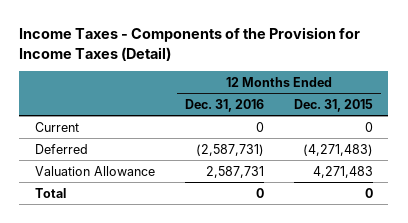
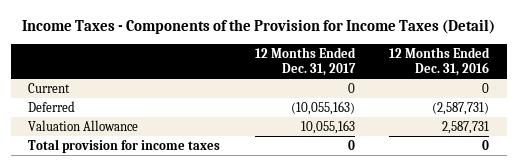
[294,98,374,112] Dec. 31, 2015 -> none
none -> [254,46,356,77] 12 Months Ended Dec. 31, 2017
[34,187,66,198] Total -> [28,138,221,153] Total provision for income taxes

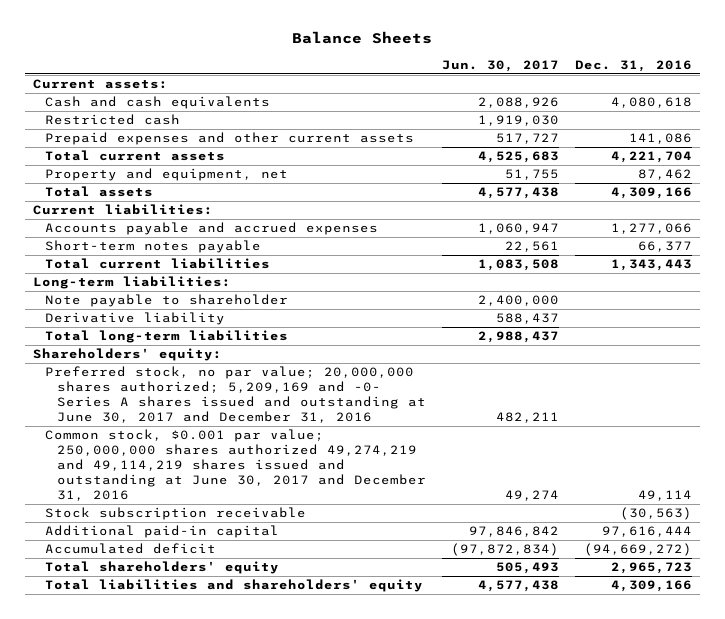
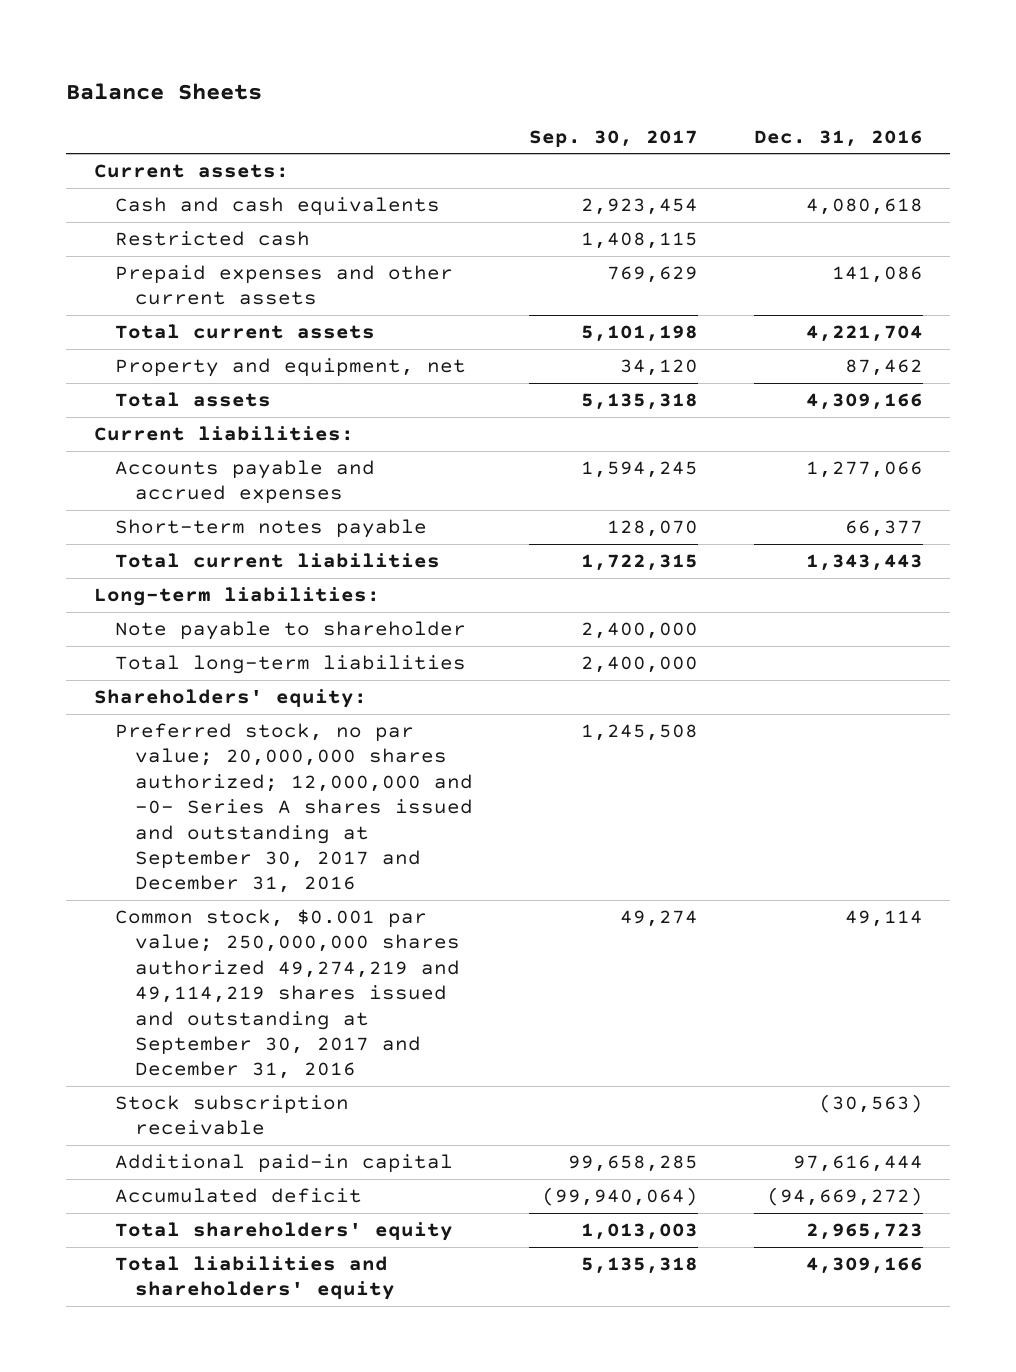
[441,59,559,72] Jun. 30, 2017 -> none
none -> [528,129,698,147] Sep. 30, 2017
[44,312,225,326] Derivative liability -> none
[44,366,426,423] Preferred stock, no par value; 20,000,000 shares authorized; 5,209,169 and -0- Series A shares issued and outstanding at June 30, 2017 and December 31, 2016 -> [114,723,474,894] Preferred stock, no par value; 20,000,000 shares authorized; 12,000,000 and -0- Series A shares issued and outstanding at September 30, 2017 and December 31, 2016
[44,429,426,501] Common stock, $0.001 par value; 250,000,000 shares authorized 49,274,219 and 49,114,219 shares issued and outstanding at June 30, 2017 and December 31, 2016 -> [114,909,461,1080] Common stock, $0.001 par value; 250,000,000 shares authorized 49,274,219 and 49,114,219 shares issued and outstanding at September 30, 2017 and December 31, 2016

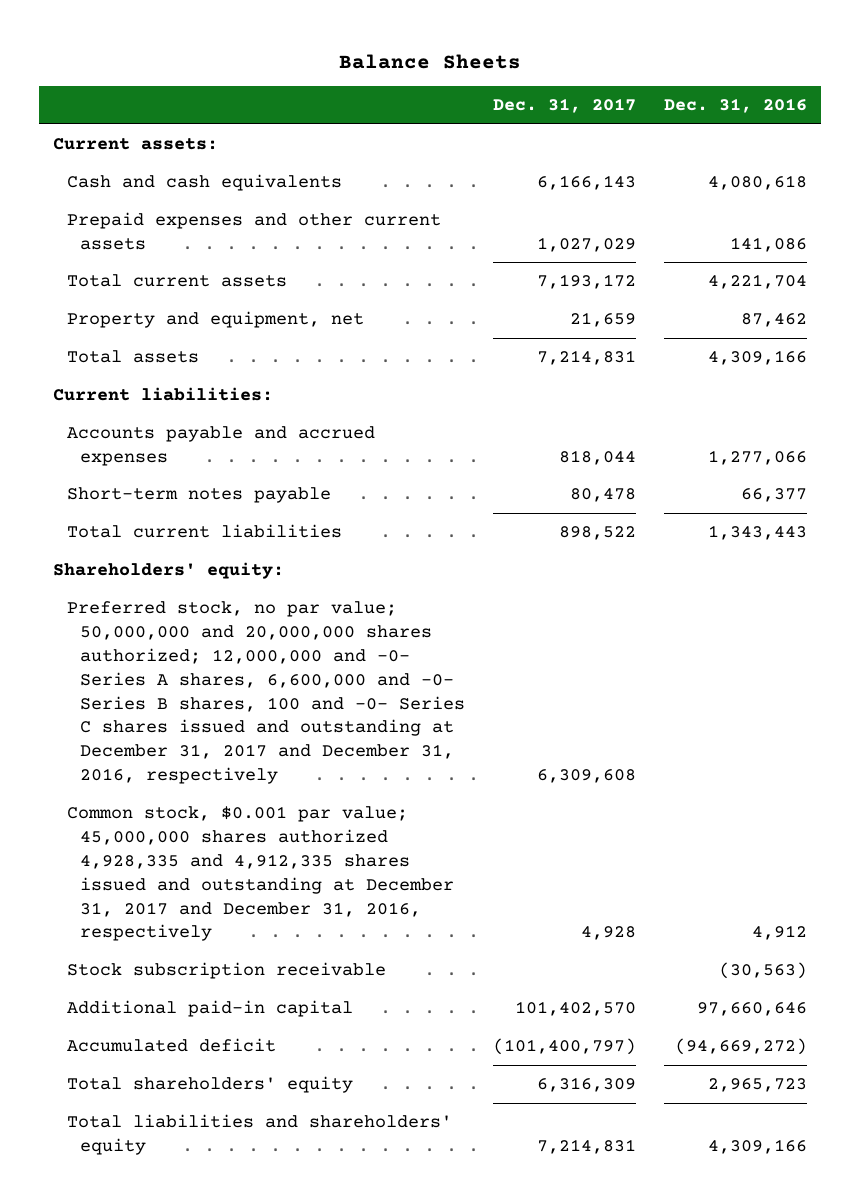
[528,129,698,147] Sep. 30, 2017 -> none
none -> [492,98,636,114] Dec. 31, 2017
[114,231,310,247] Restricted cash -> none
[93,587,380,607] Long-term liabilities: -> none
[114,621,466,641] Note payable to shareholder -> none
[114,655,466,675] Total long-term liabilities -> none
[114,723,474,894] Preferred stock, no par value; 20,000,000 shares authorized; 12,000,000 and -0- Series A shares issued and outstanding at September 30, 2017 and December 31, 2016 -> [66,601,465,785] Preferred stock, no par value; 50,000,000 and 20,000,000 shares authorized; 12,000,000 and -0- Series A shares, 6,600,000 and -0- Series B shares, 100 and -0- Series C shares issued and outstanding at December 31, 2017 and December 31, 2016, respectively
[114,909,461,1080] Common stock, $0.001 par value; 250,000,000 shares authorized 49,274,219 and 49,114,219 shares issued and outstanding at September 30, 2017 and December 31, 2016 -> [66,806,454,942] Common stock, $0.001 par value; 45,000,000 shares authorized 4,928,335 and 4,912,335 shares issued and outstanding at December 31, 2017 and December 31, 2016, respectively
[844,910,923,928] 49,114 -> [751,925,807,941] 4,912
[792,1155,923,1173] 97,616,444 -> [696,1002,807,1017] 97,660,646

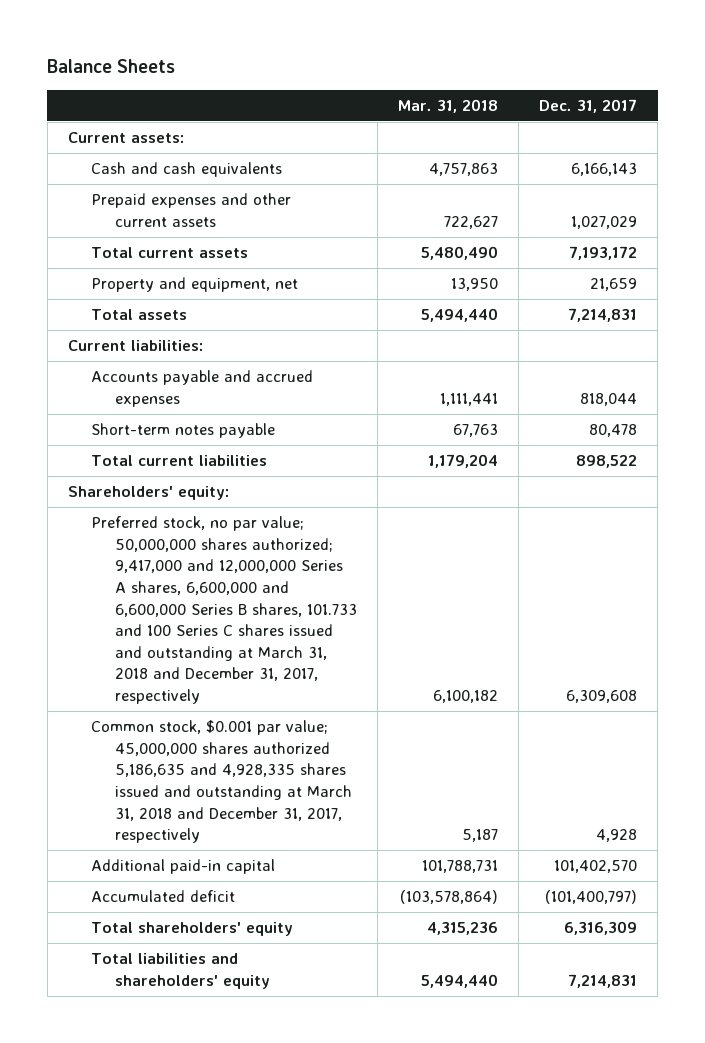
[663,98,807,114] Dec. 31, 2016 -> none
none -> [398,99,499,114] Mar. 31, 2018
[66,962,386,980] Stock subscription receivable -> none
[66,601,465,785] Preferred stock, no par value; 50,000,000 and 20,000,000 shares authorized; 12,000,000 and -0- Series A shares, 6,600,000 and -0- Series B shares, 100 and -0- Series C shares issued and outstanding at December 31, 2017 and December 31, 2016, respectively -> [91,516,357,705] Preferred stock, no par value; 50,000,000 shares authorized; 9,417,000 and 12,000,000 Series A shares, 6,600,000 and 6,600,000 Series B shares, 101.733 and 100 Series C shares issued and outstanding at March 31, 2018 and December 31, 2017, respectively
[66,806,454,942] Common stock, $0.001 par value; 45,000,000 shares authorized 4,928,335 and 4,912,335 shares issued and outstanding at December 31, 2017 and December 31, 2016, respectively -> [91,720,352,844] Common stock, $0.001 par value; 45,000,000 shares authorized 5,186,635 and 4,928,335 shares issued and outstanding at March 31, 2018 and December 31, 2017, respectively

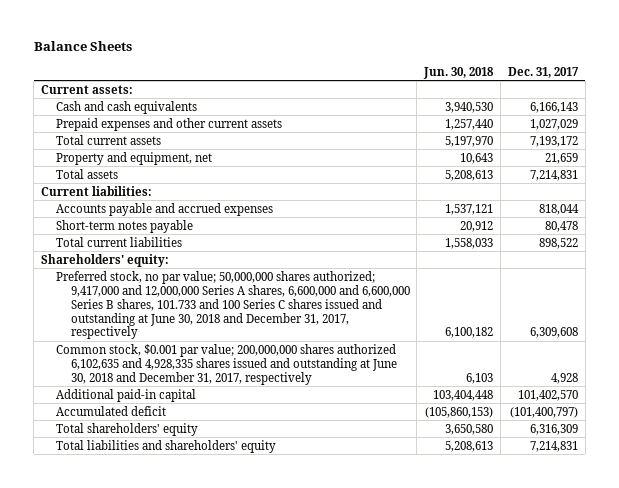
[398,99,499,114] Mar. 31, 2018 -> none
none -> [423,66,495,79] Jun. 30, 2018
[91,516,357,705] Preferred stock, no par value; 50,000,000 shares authorized; 9,417,000 and 12,000,000 Series A shares, 6,600,000 and 6,600,000 Series B shares, 101.733 and 100 Series C shares issued and outstanding at March 31, 2018 and December 31, 2017, respectively -> [55,270,410,340] Preferred stock, no par value; 50,000,000 shares authorized; 9,417,000 and 12,000,000 Series A shares, 6,600,000 and 6,600,000 Series B shares, 101.733 and 100 Series C shares issued and outstanding at June 30, 2018 and December 31, 2017, respectively
[91,720,352,844] Common stock, $0.001 par value; 45,000,000 shares authorized 5,186,635 and 4,928,335 shares issued and outstanding at March 31, 2018 and December 31, 2017, respectively -> [55,343,397,385] Common stock, $0.001 par value; 200,000,000 shares authorized 6,102,635 and 4,928,335 shares issued and outstanding at June 30, 2018 and December 31, 2017, respectively

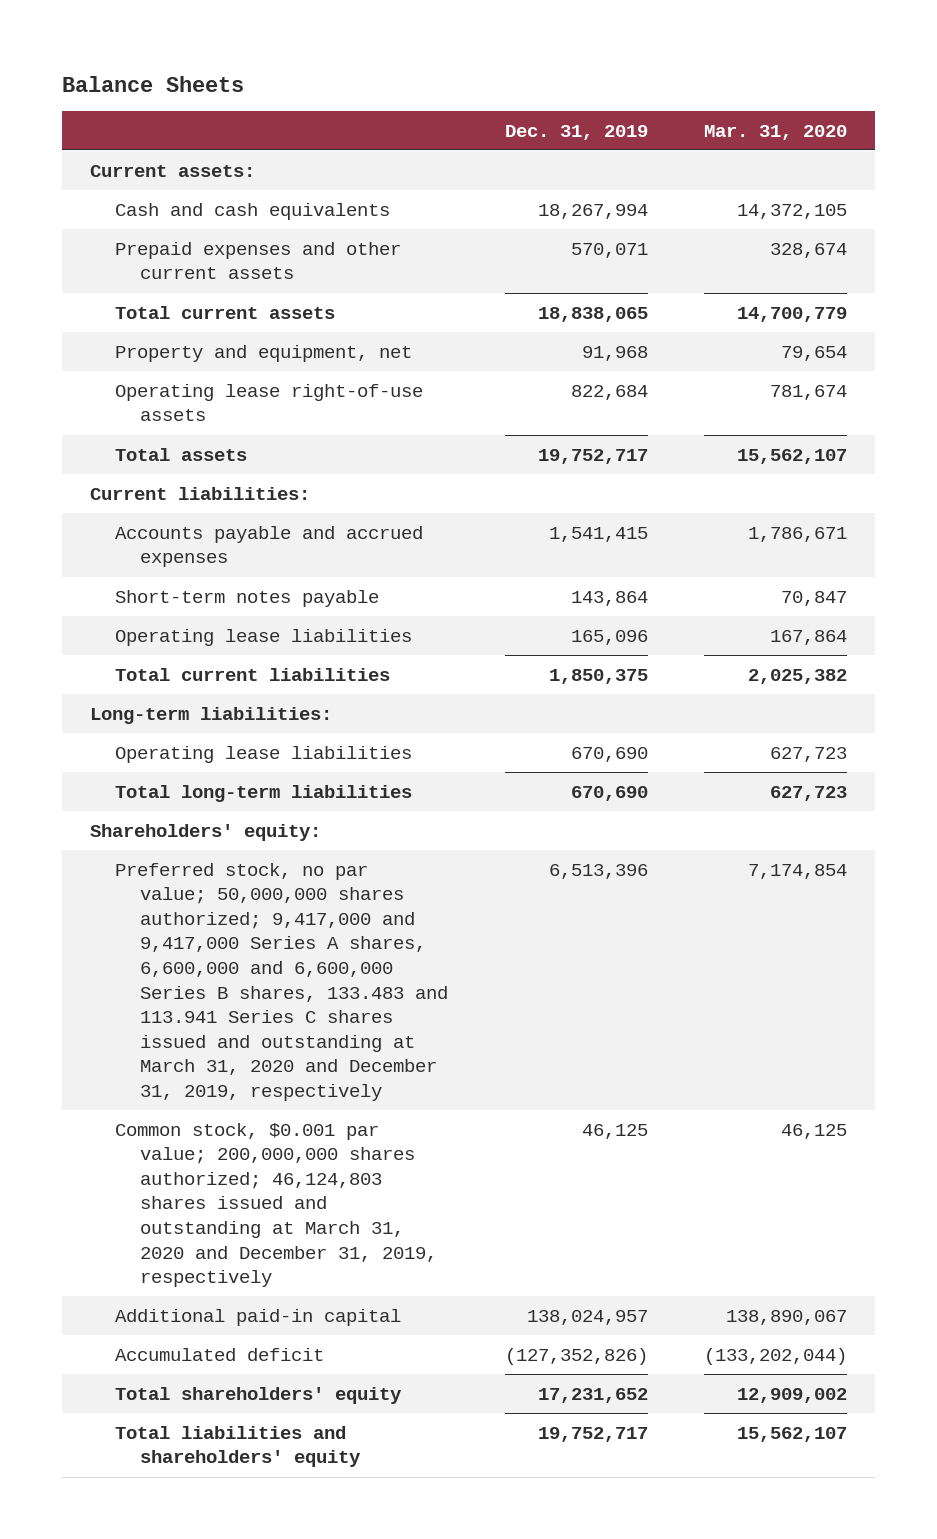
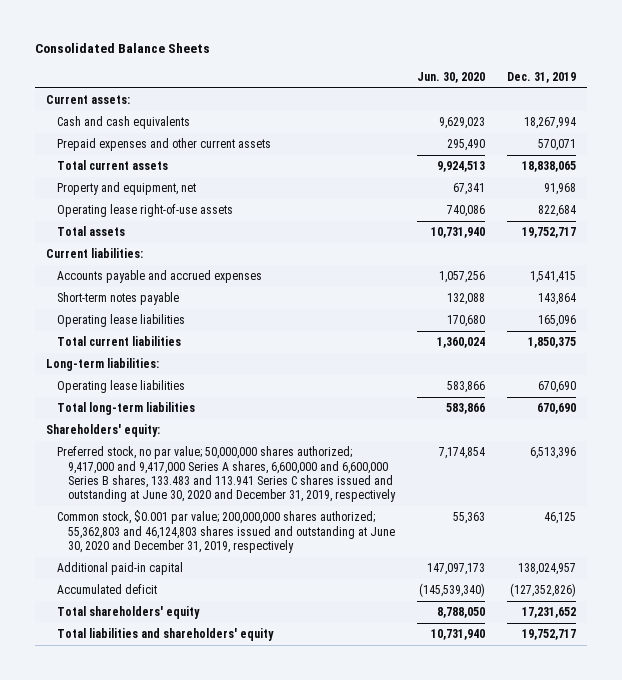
[61,75,244,92] Balance Sheets -> [34,43,210,54] Consolidated Balance Sheets
[704,124,848,140] Mar. 31, 2020 -> none
none -> [416,71,485,83] Jun. 30, 2020
[115,862,449,1101] Preferred stock, no par value; 50,000,000 shares authorized; 9,417,000 and 9,417,000 Series A shares, 6,600,000 and 6,600,000 Series B shares, 133.483 and 113.941 Series C shares issued and outstanding at March 31, 2020 and December 31, 2019, respectively -> [56,446,396,502] Preferred stock, no par value; 50,000,000 shares authorized; 9,417,000 and 9,417,000 Series A shares, 6,600,000 and 6,600,000 Series B shares, 133.483 and 113.941 Series C shares issued and outstanding at June 30, 2020 and December 31, 2019, respectively
[115,1122,438,1288] Common stock, $0.001 par value; 200,000,000 shares authorized; 46,124,803 shares issued and outstanding at March 31, 2020 and December 31, 2019, respectively -> [56,510,395,553] Common stock, $0.001 par value; 200,000,000 shares authorized; 55,362,803 and 46,124,803 shares issued and outstanding at June 30, 2020 and December 31, 2019, respectively

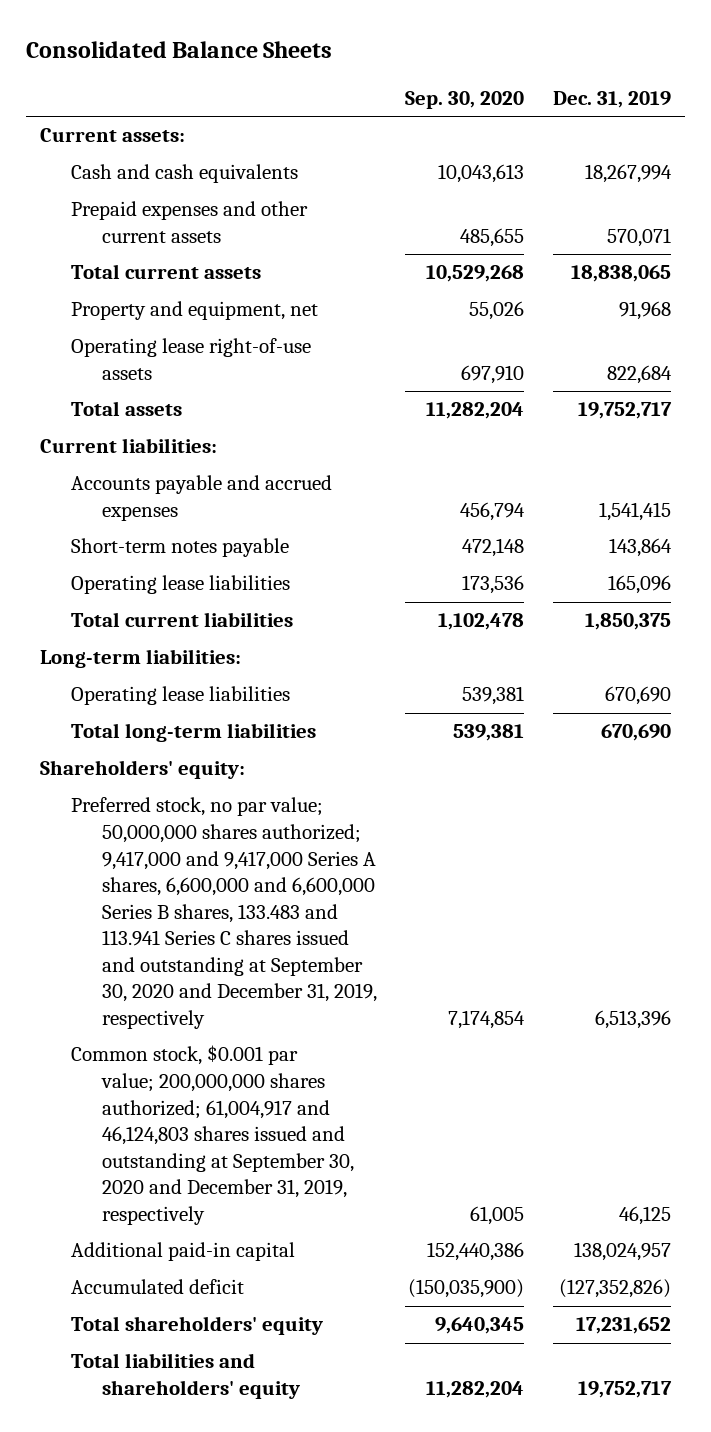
[416,71,485,83] Jun. 30, 2020 -> none
none -> [405,90,525,109] Sep. 30, 2020
[56,446,396,502] Preferred stock, no par value; 50,000,000 shares authorized; 9,417,000 and 9,417,000 Series A shares, 6,600,000 and 6,600,000 Series B shares, 133.483 and 113.941 Series C shares issued and outstanding at June 30, 2020 and December 31, 2019, respectively -> [71,797,378,1029] Preferred stock, no par value; 50,000,000 shares authorized; 9,417,000 and 9,417,000 Series A shares, 6,600,000 and 6,600,000 Series B shares, 133.483 and 113.941 Series C shares issued and outstanding at September 30, 2020 and December 31, 2019, respectively
[56,510,395,553] Common stock, $0.001 par value; 200,000,000 shares authorized; 55,362,803 and 46,124,803 shares issued and outstanding at June 30, 2020 and December 31, 2019, respectively -> [71,1045,355,1225] Common stock, $0.001 par value; 200,000,000 shares authorized; 61,004,917 and 46,124,803 shares issued and outstanding at September 30, 2020 and December 31, 2019, respectively

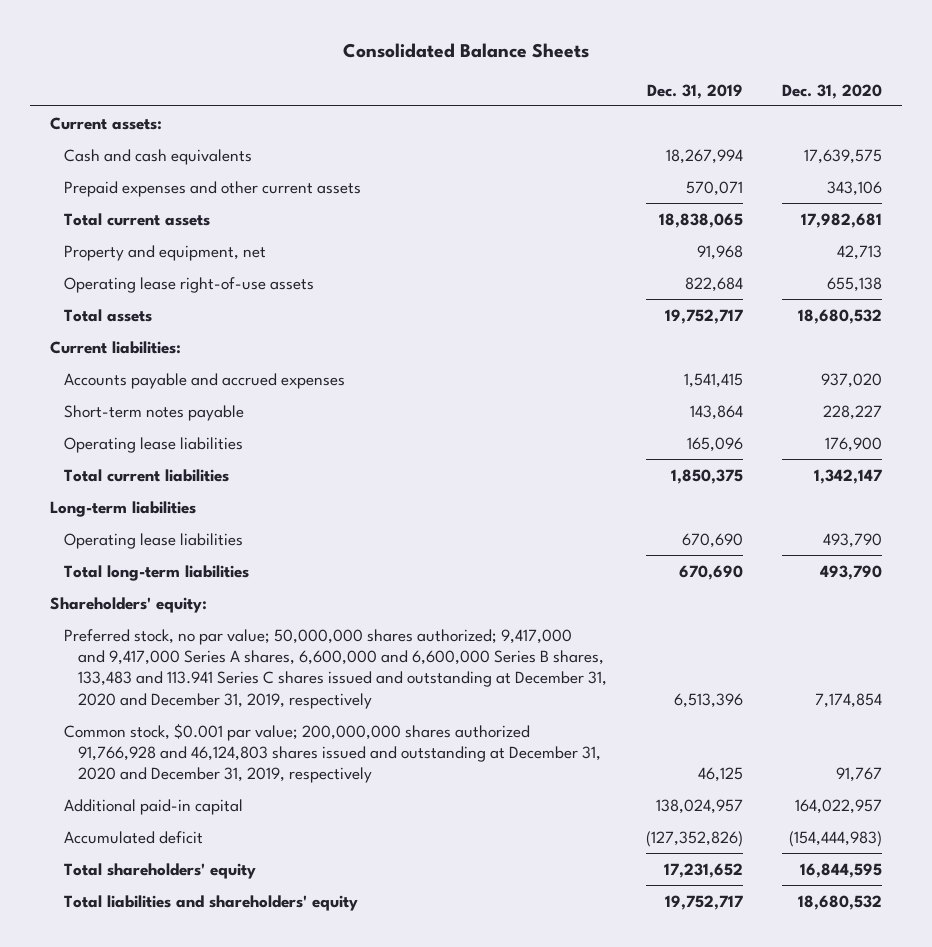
[405,90,525,109] Sep. 30, 2020 -> none
none -> [782,83,883,99] Dec. 31, 2020
[40,649,242,669] Long-term liabilities: -> [49,500,196,517] Long-term liabilities
[71,797,378,1029] Preferred stock, no par value; 50,000,000 shares authorized; 9,417,000 and 9,417,000 Series A shares, 6,600,000 and 6,600,000 Series B shares, 133.483 and 113.941 Series C shares issued and outstanding at September 30, 2020 and December 31, 2019, respectively -> [63,628,608,709] Preferred stock, no par value; 50,000,000 shares authorized; 9,417,000 and 9,417,000 Series A shares, 6,600,000 and 6,600,000 Series B shares, 133,483 and 113.941 Series C shares issued and outstanding at December 31, 2020 and December 31, 2019, respectively
[71,1045,355,1225] Common stock, $0.001 par value; 200,000,000 shares authorized; 61,004,917 and 46,124,803 shares issued and outstanding at September 30, 2020 and December 31, 2019, respectively -> [63,722,602,784] Common stock, $0.001 par value; 200,000,000 shares authorized 91,766,928 and 46,124,803 shares issued and outstanding at December 31, 2020 and December 31, 2019, respectively

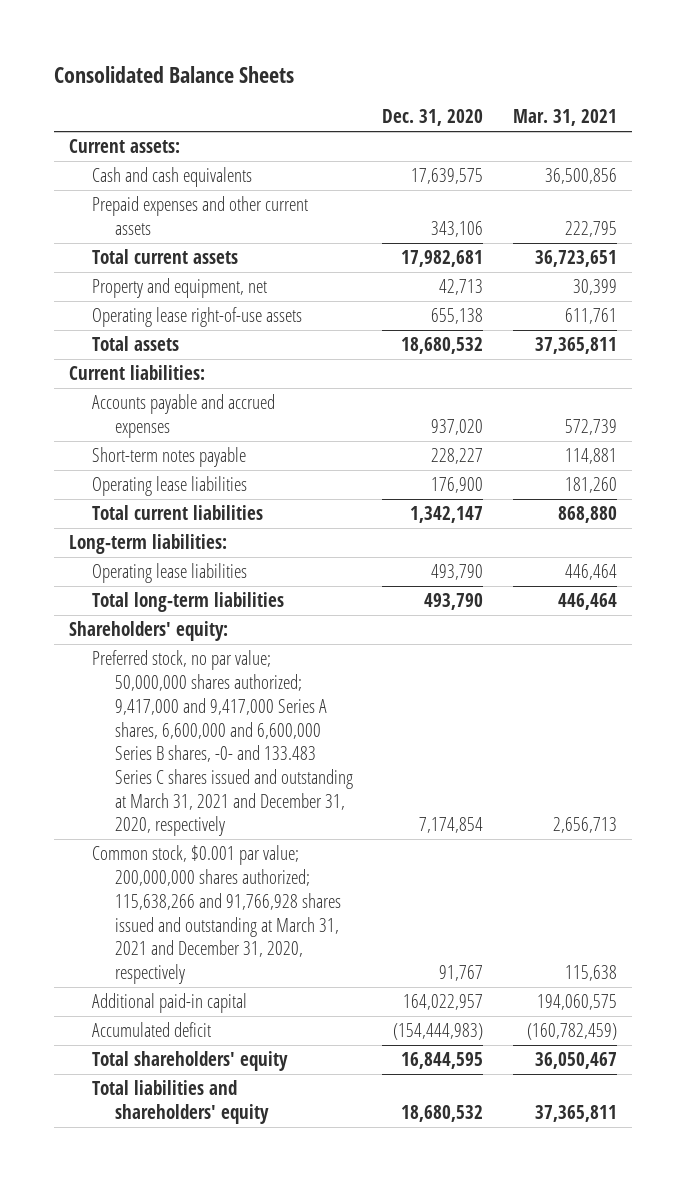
[647,83,744,99] Dec. 31, 2019 -> none
none -> [513,109,618,127] Mar. 31, 2021
[49,500,196,517] Long-term liabilities -> [68,534,227,555] Long-term liabilities:
[63,628,608,709] Preferred stock, no par value; 50,000,000 shares authorized; 9,417,000 and 9,417,000 Series A shares, 6,600,000 and 6,600,000 Series B shares, 133,483 and 113.941 Series C shares issued and outstanding at December 31, 2020 and December 31, 2019, respectively -> [91,650,353,837] Preferred stock, no par value; 50,000,000 shares authorized; 9,417,000 and 9,417,000 Series A shares, 6,600,000 and 6,600,000 Series B shares, -0- and 133.483 Series C shares issued and outstanding at March 31, 2021 and December 31, 2020, respectively
[63,722,602,784] Common stock, $0.001 par value; 200,000,000 shares authorized 91,766,928 and 46,124,803 shares issued and outstanding at December 31, 2020 and December 31, 2019, respectively -> [91,845,341,984] Common stock, $0.001 par value; 200,000,000 shares authorized; 115,638,266 and 91,766,928 shares issued and outstanding at March 31, 2021 and December 31, 2020, respectively

